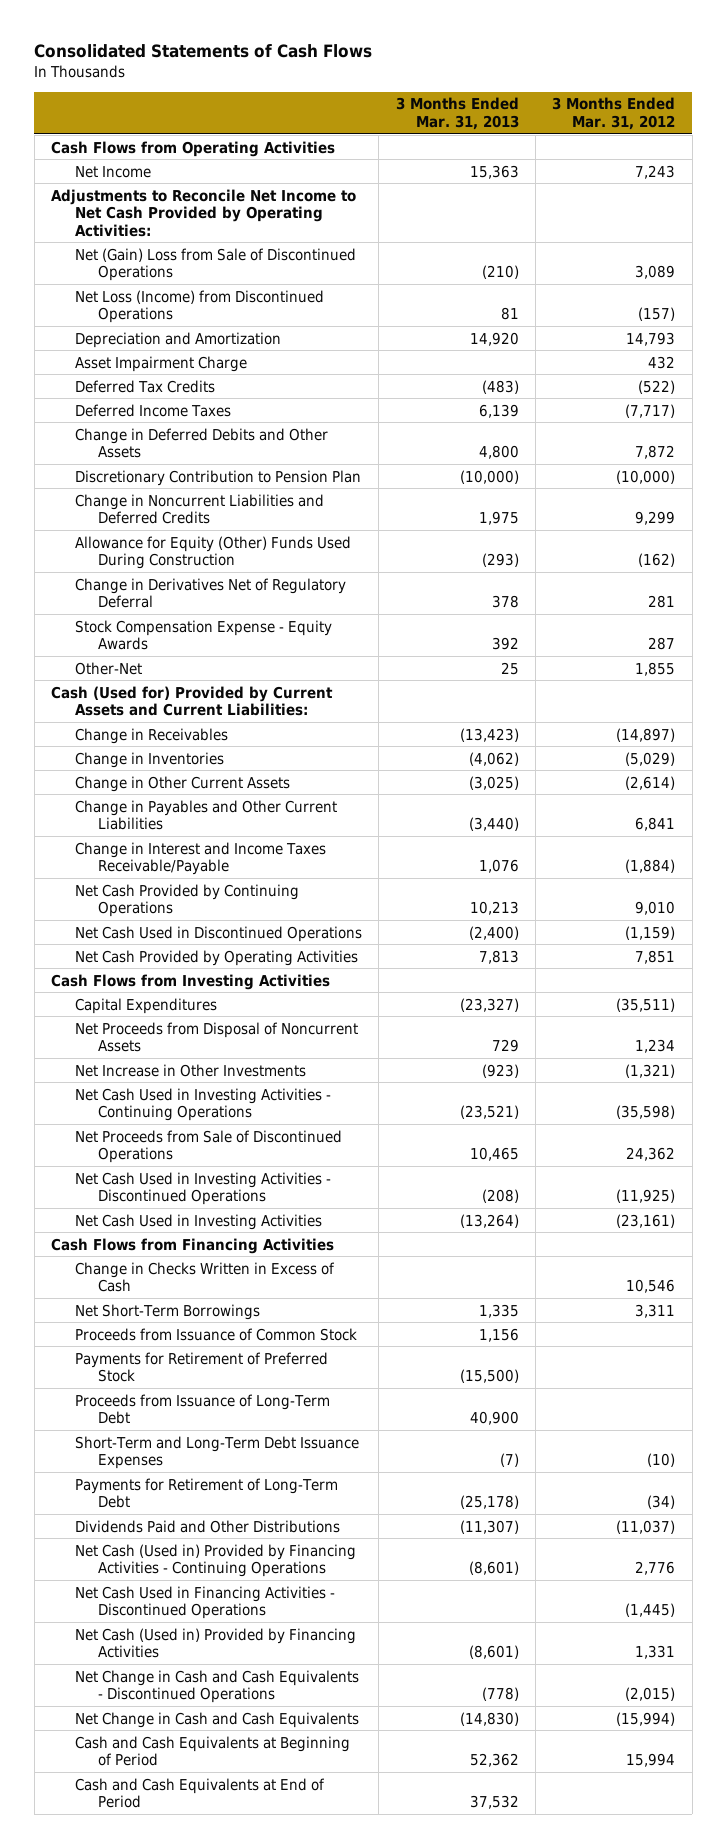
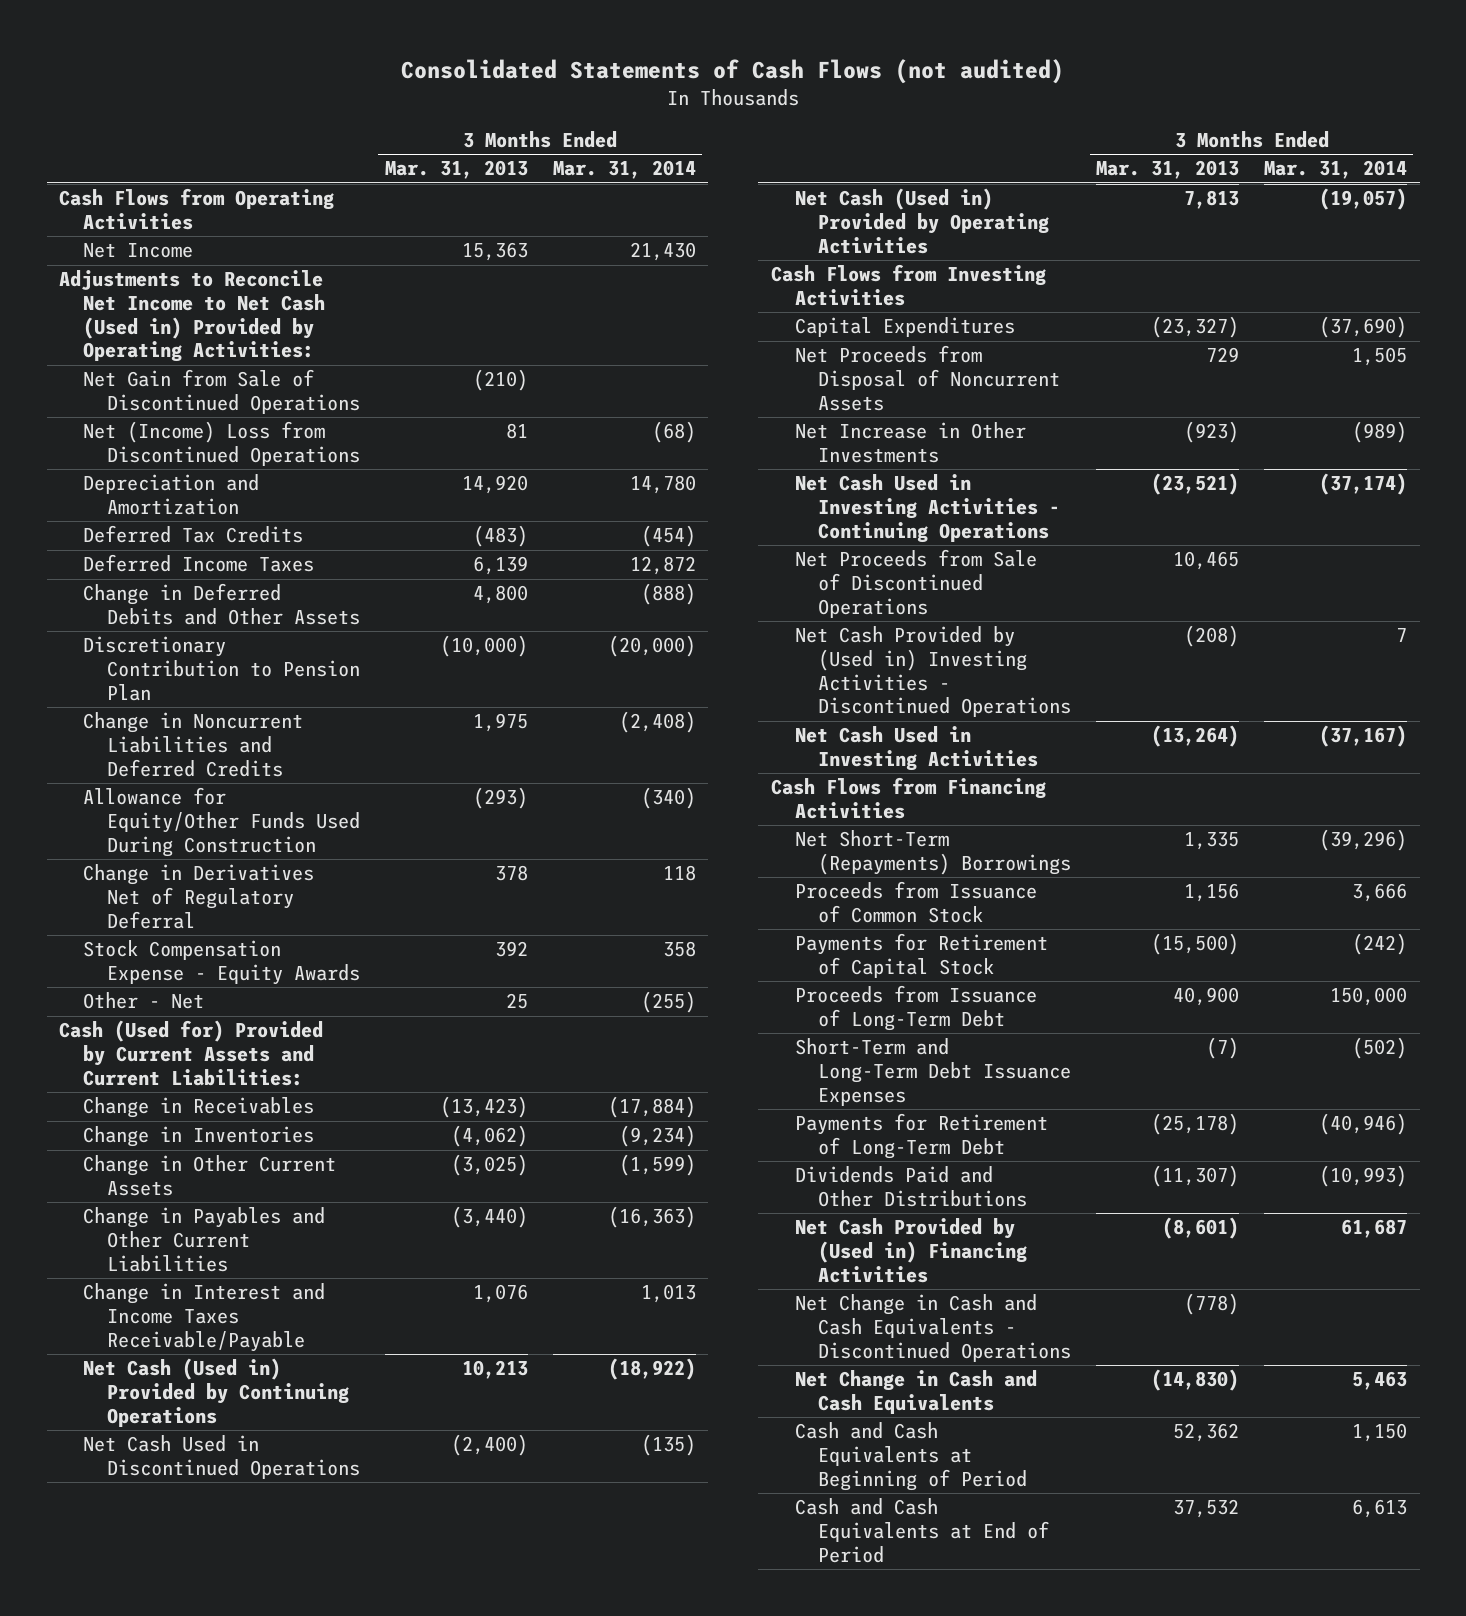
[34,44,373,59] Consolidated Statements of Cash Flows -> [401,58,1065,84] Consolidated Statements of Cash Flows (not audited)
[552,97,676,130] 3 Months Ended Mar. 31, 2012 -> none
none -> [552,160,696,180] Mar. 31, 2014
[51,188,357,237] Adjustments to Reconcile Net Income to Net Cash Provided by Operating Activities: -> [59,270,325,363] Adjustments to Reconcile Net Income to Net Cash (Used in) Provided by Operating Activities:
[74,247,356,282] Net (Gain) Loss from Sale of Discontinued Operations -> [82,369,360,415] Net Gain from Sale of Discontinued Operations
[74,289,324,324] Net Loss (Income) from Discontinued Operations -> [82,421,360,467] Net (Income) Loss from Discontinued Operations
[74,355,247,372] Asset Impairment Charge -> none
[74,535,351,570] Allowance for Equity (Other) Funds Used During Construction -> [82,787,360,857] Allowance for Equity/Other Funds Used During Construction
[74,661,142,675] Other-Net -> [82,992,204,1010] Other - Net
[74,883,299,918] Net Cash Provided by Continuing Operations -> [82,1358,349,1427] Net Cash (Used in) Provided by Continuing Operations
[74,949,358,966] Net Cash Provided by Operating Activities -> [794,188,1050,254] Net Cash (Used in) Provided by Operating Activities
[74,1171,331,1206] Net Cash Used in Investing Activities - Discontinued Operations -> [794,626,1072,718] Net Cash Provided by (Used in) Investing Activities - Discontinued Operations
[74,1261,335,1293] Change in Checks Written in Excess of Cash -> none
[74,1303,260,1320] Net Short-Term Borrowings -> [794,830,1072,876] Net Short-Term (Repayments) Borrowings
[74,1351,328,1383] Payments for Retirement of Preferred Stock -> [794,933,1048,979] Payments for Retirement of Capital Stock
[74,1543,356,1578] Net Cash (Used in) Provided by Financing Activities - Continuing Operations -> none
[74,1585,335,1620] Net Cash Used in Financing Activities - Discontinued Operations -> none
[74,1627,356,1659] Net Cash (Used in) Provided by Financing Activities -> [794,1218,1028,1283] Net Cash Provided by (Used in) Financing Activities

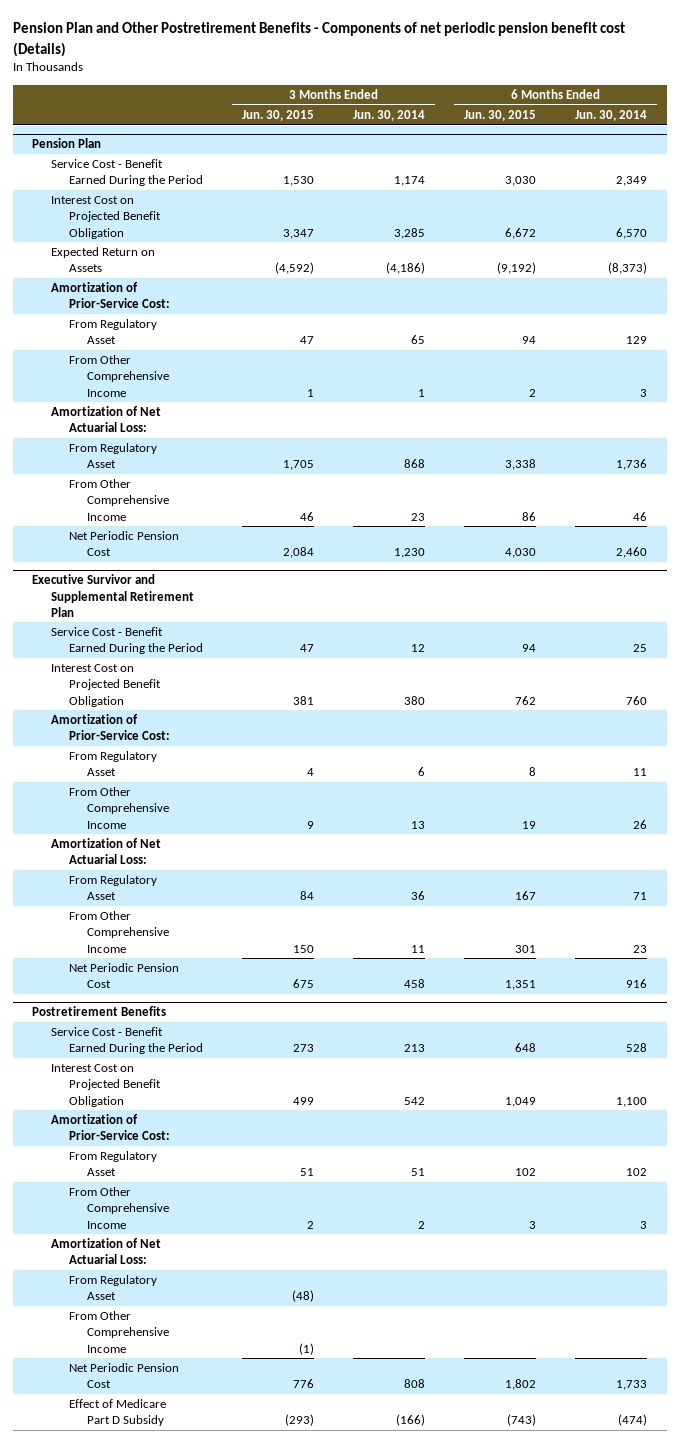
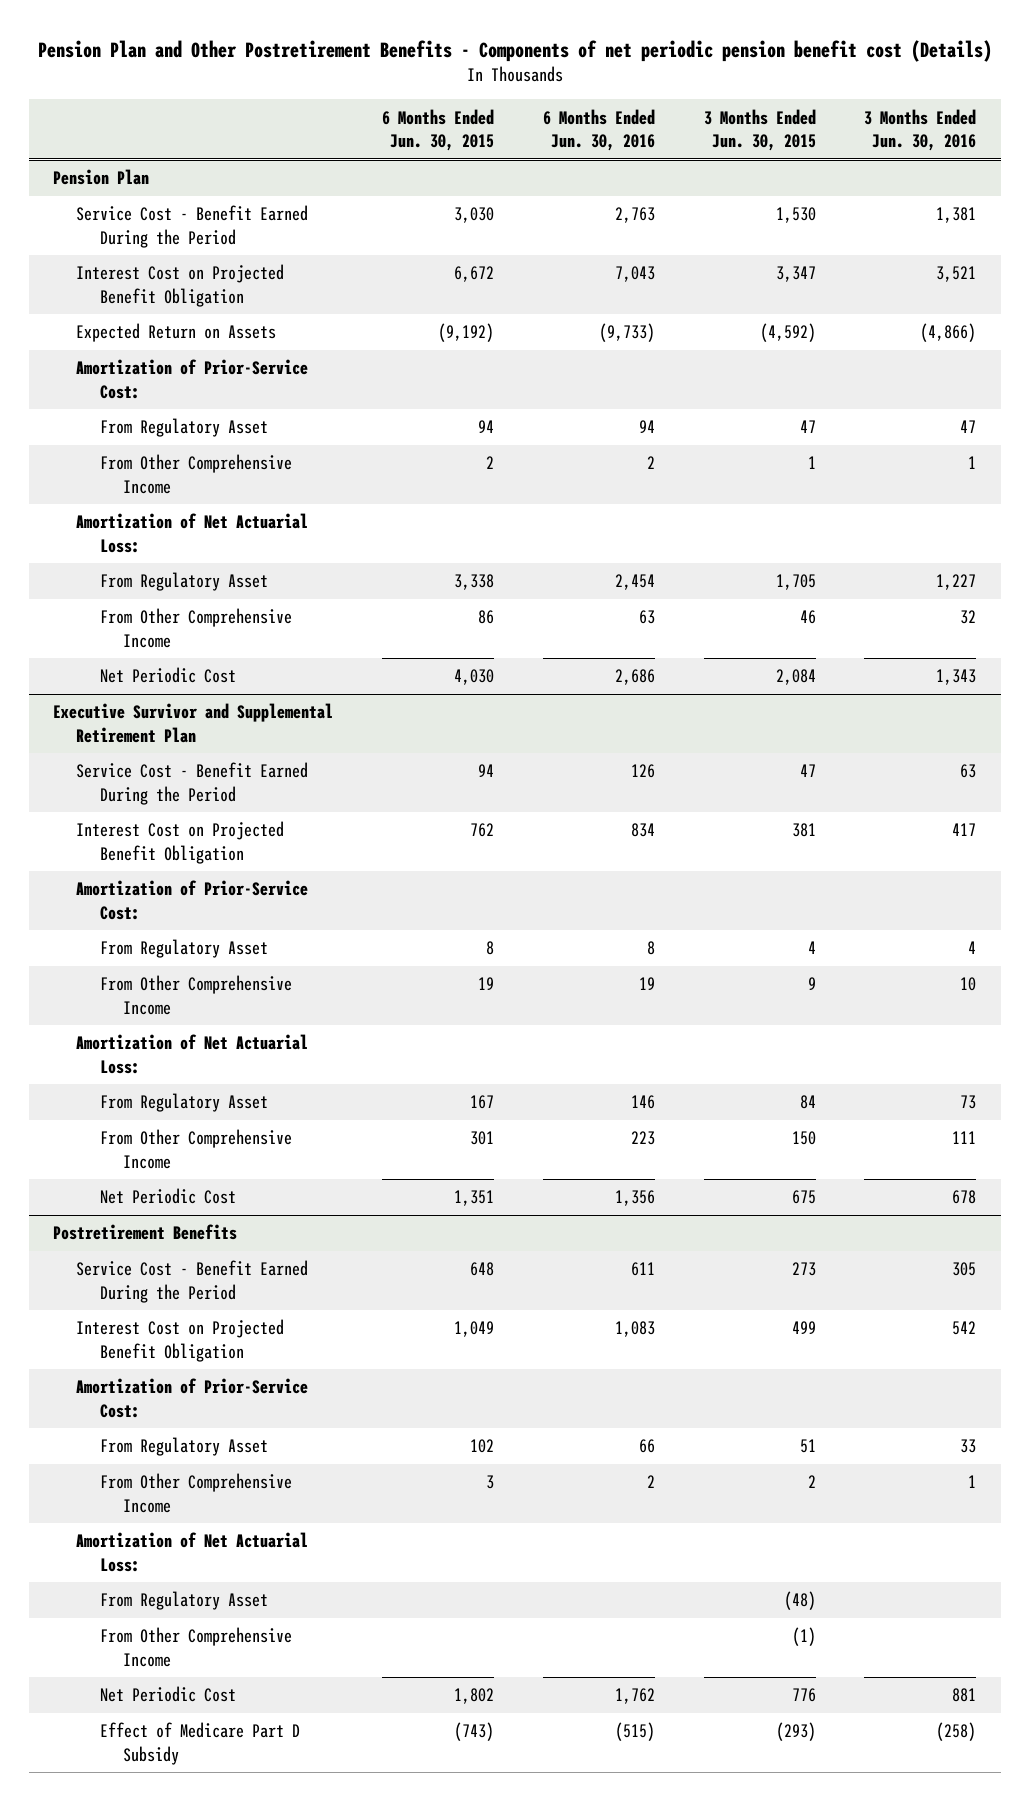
[353,109,426,121] Jun. 30, 2014 -> none
[575,109,648,121] Jun. 30, 2014 -> none
none -> [542,108,655,151] 6 Months Ended Jun. 30, 2016
none -> [864,108,977,151] 3 Months Ended Jun. 30, 2016
[69,531,180,557] Net Periodic Pension Cost -> [99,667,236,684] Net Periodic Cost
[69,963,180,989] Net Periodic Pension Cost -> [99,1188,236,1205] Net Periodic Cost
[69,1363,180,1389] Net Periodic Pension Cost -> [99,1686,236,1703] Net Periodic Cost

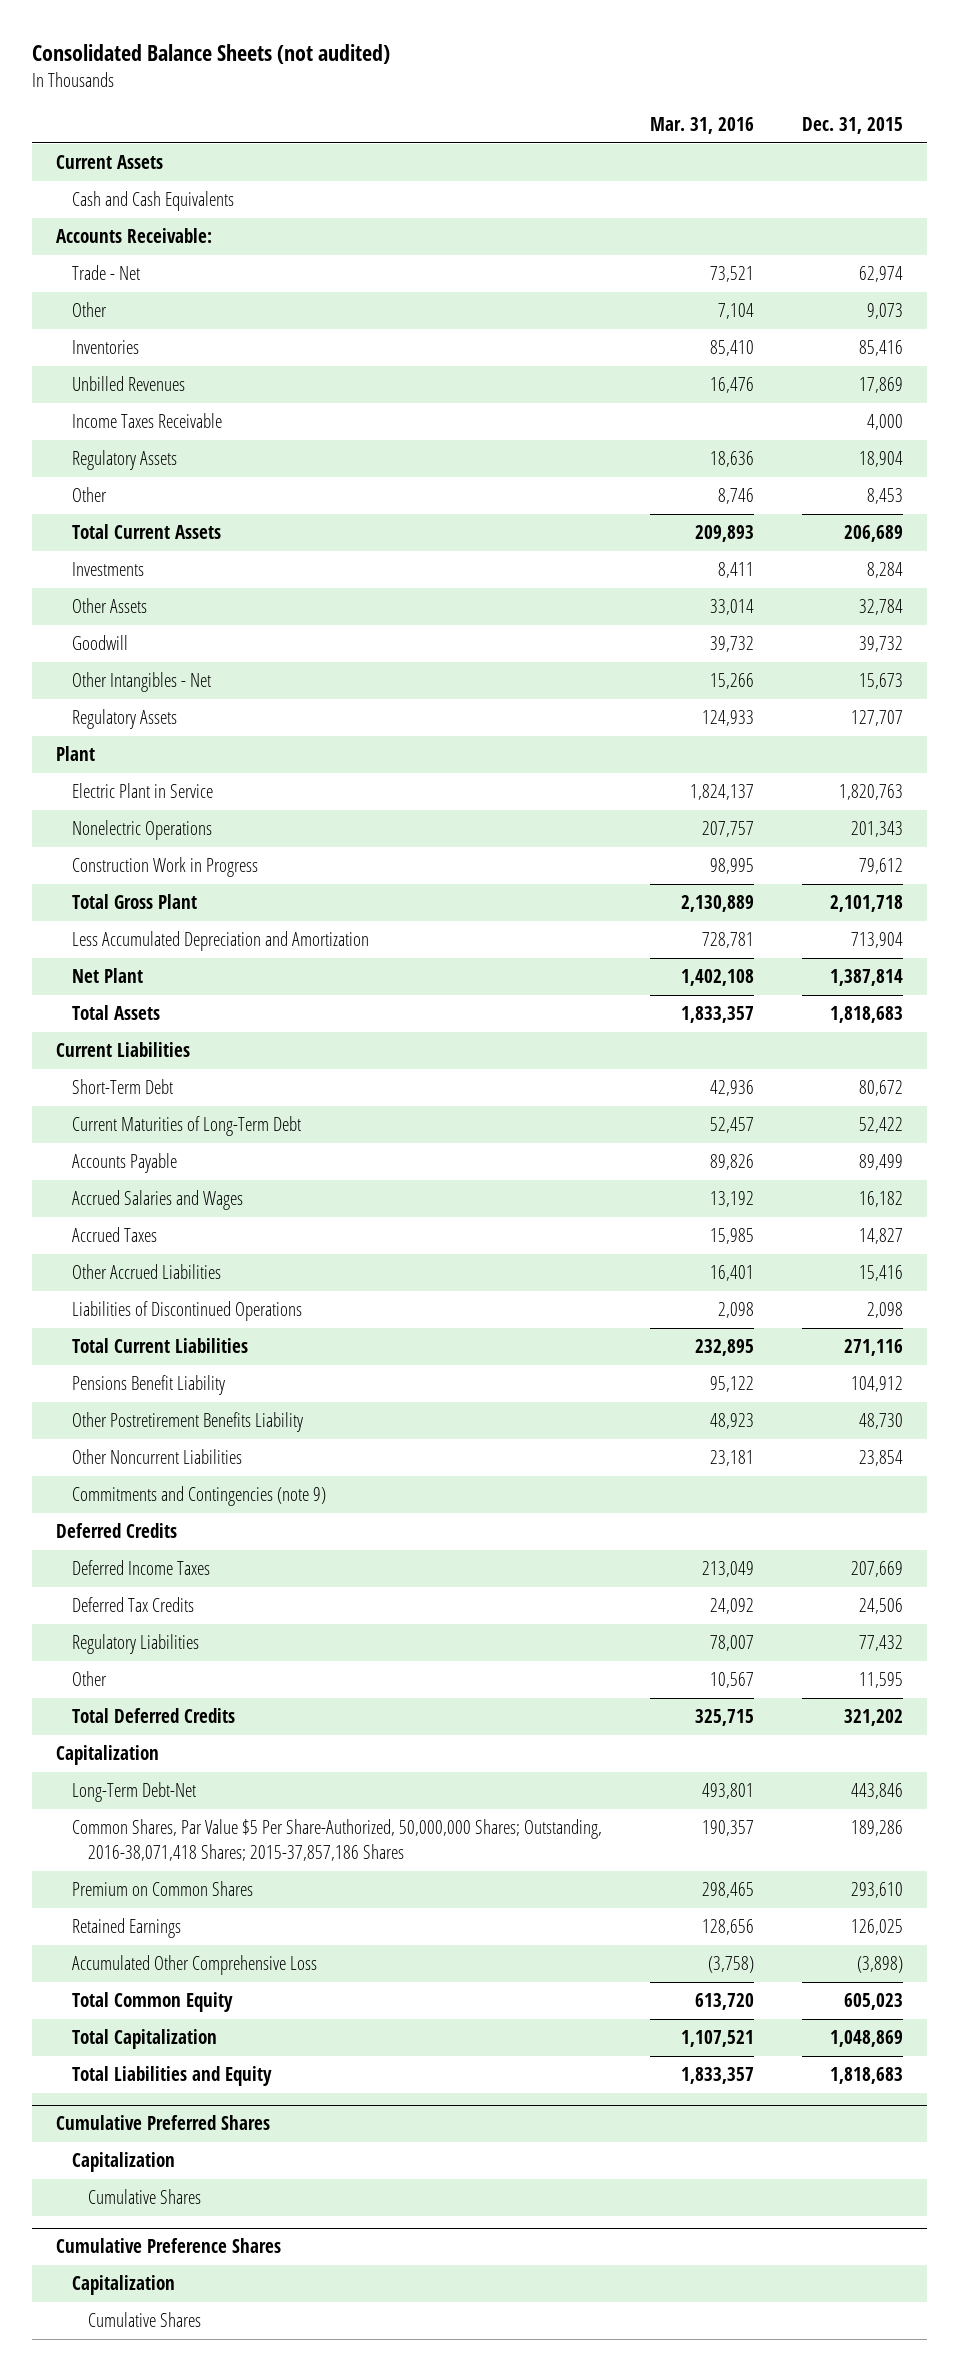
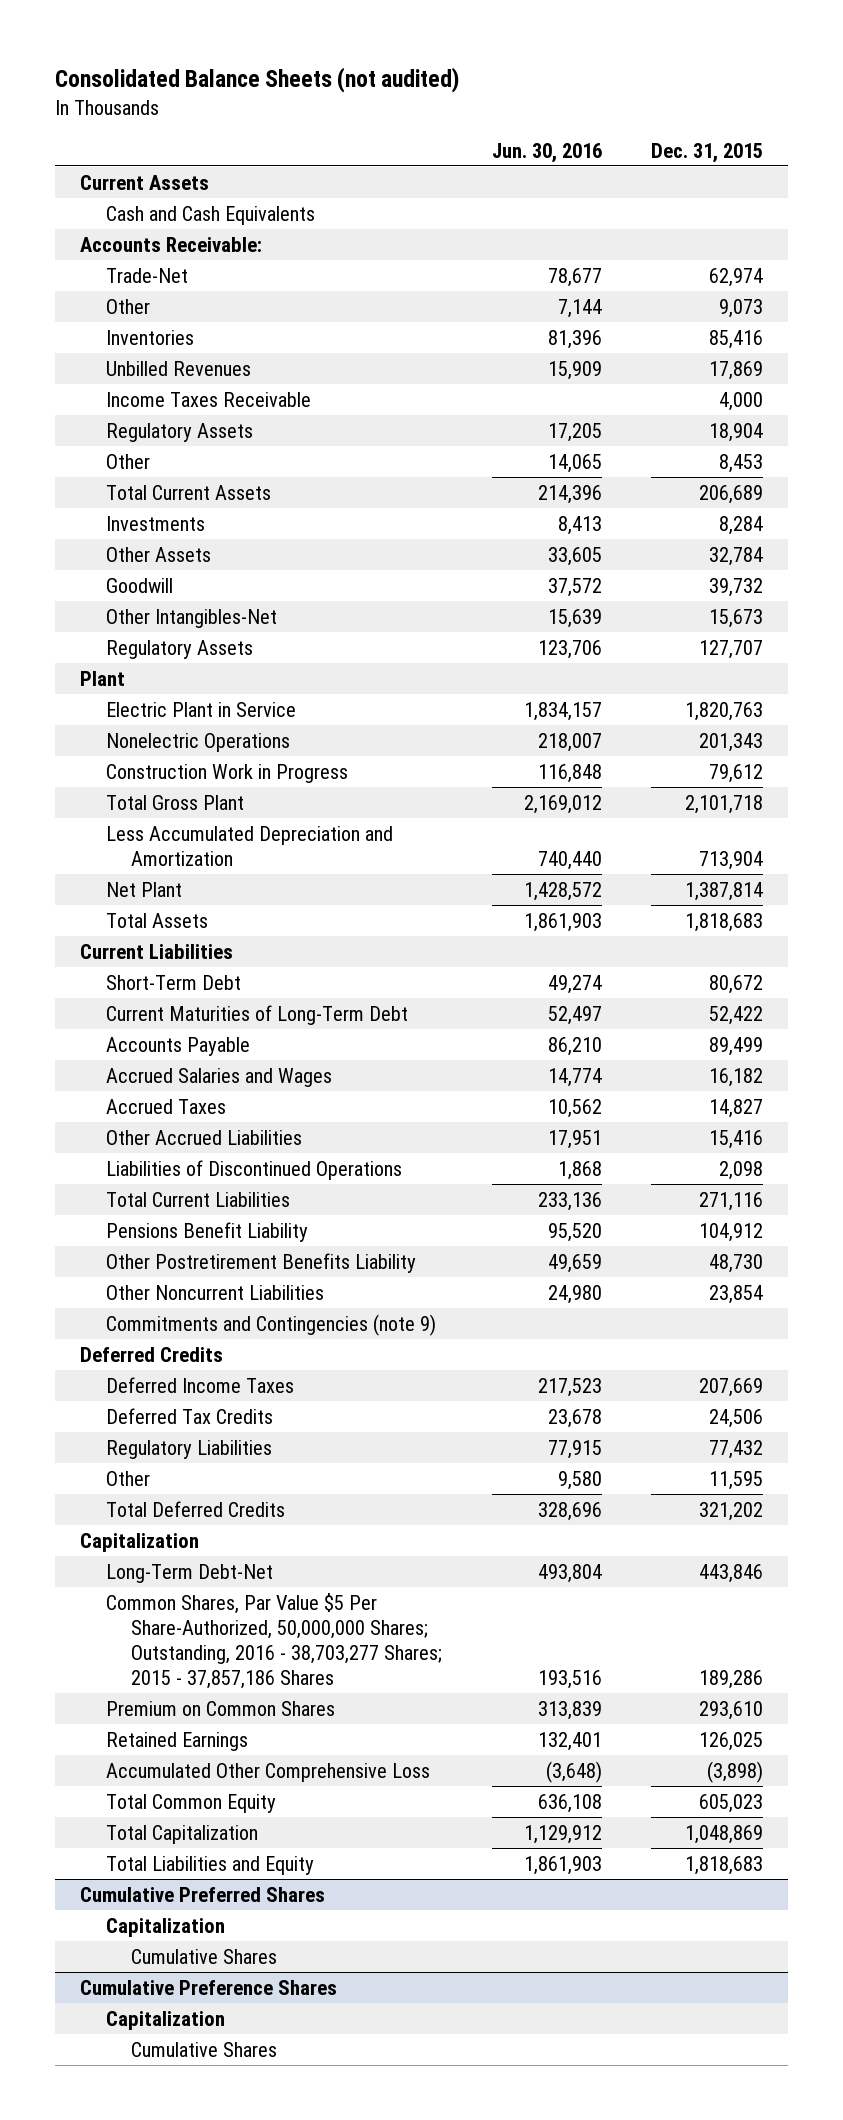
[649,117,754,135] Mar. 31, 2016 -> none
none -> [491,142,602,163] Jun. 30, 2016
[72,265,141,281] Trade - Net -> [105,267,188,283] Trade-Net
[72,672,212,693] Other Intangibles - Net -> [105,608,277,628] Other Intangibles-Net
[72,1819,603,1861] Common Shares, Par Value $5 Per Share-Authorized, 50,000,000 Shares; Outstanding, 2016-38,071,418 Shares; 2015-37,857,186 Shares -> [105,1592,443,1690] Common Shares, Par Value $5 Per Share-Authorized, 50,000,000 Shares; Outstanding, 2016 - 38,703,277 Shares; 2015 - 37,857,186 Shares

